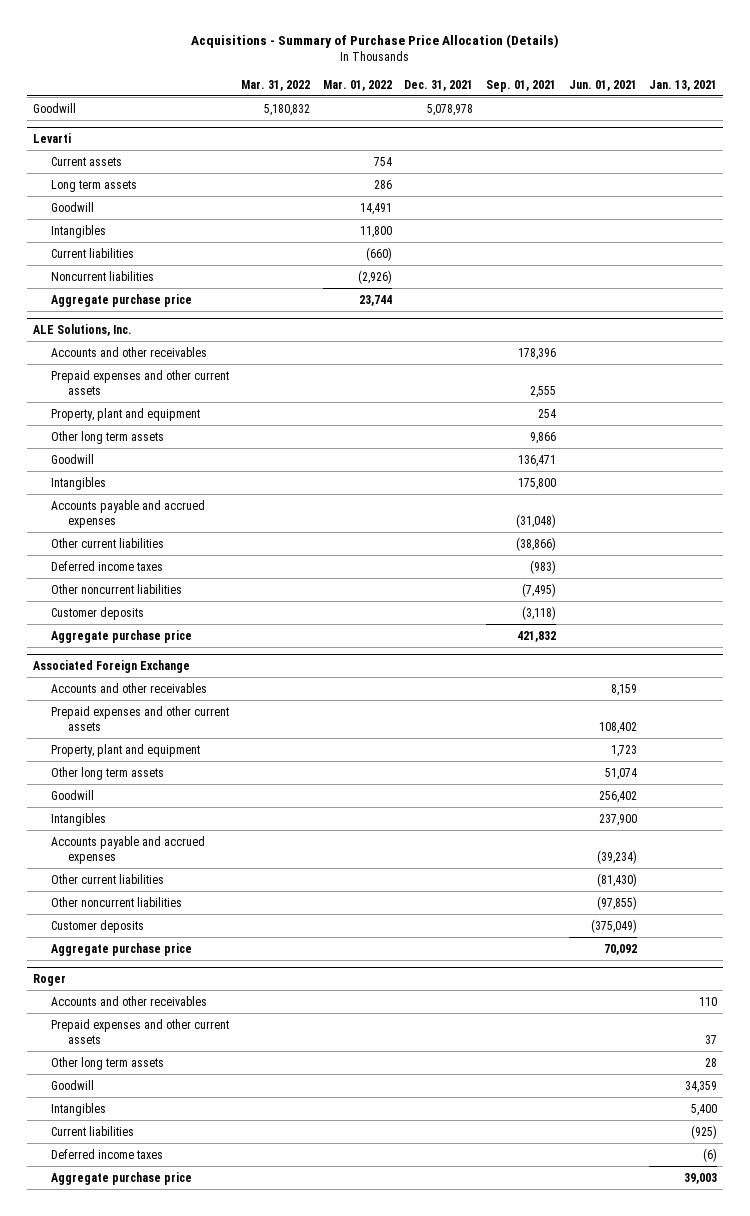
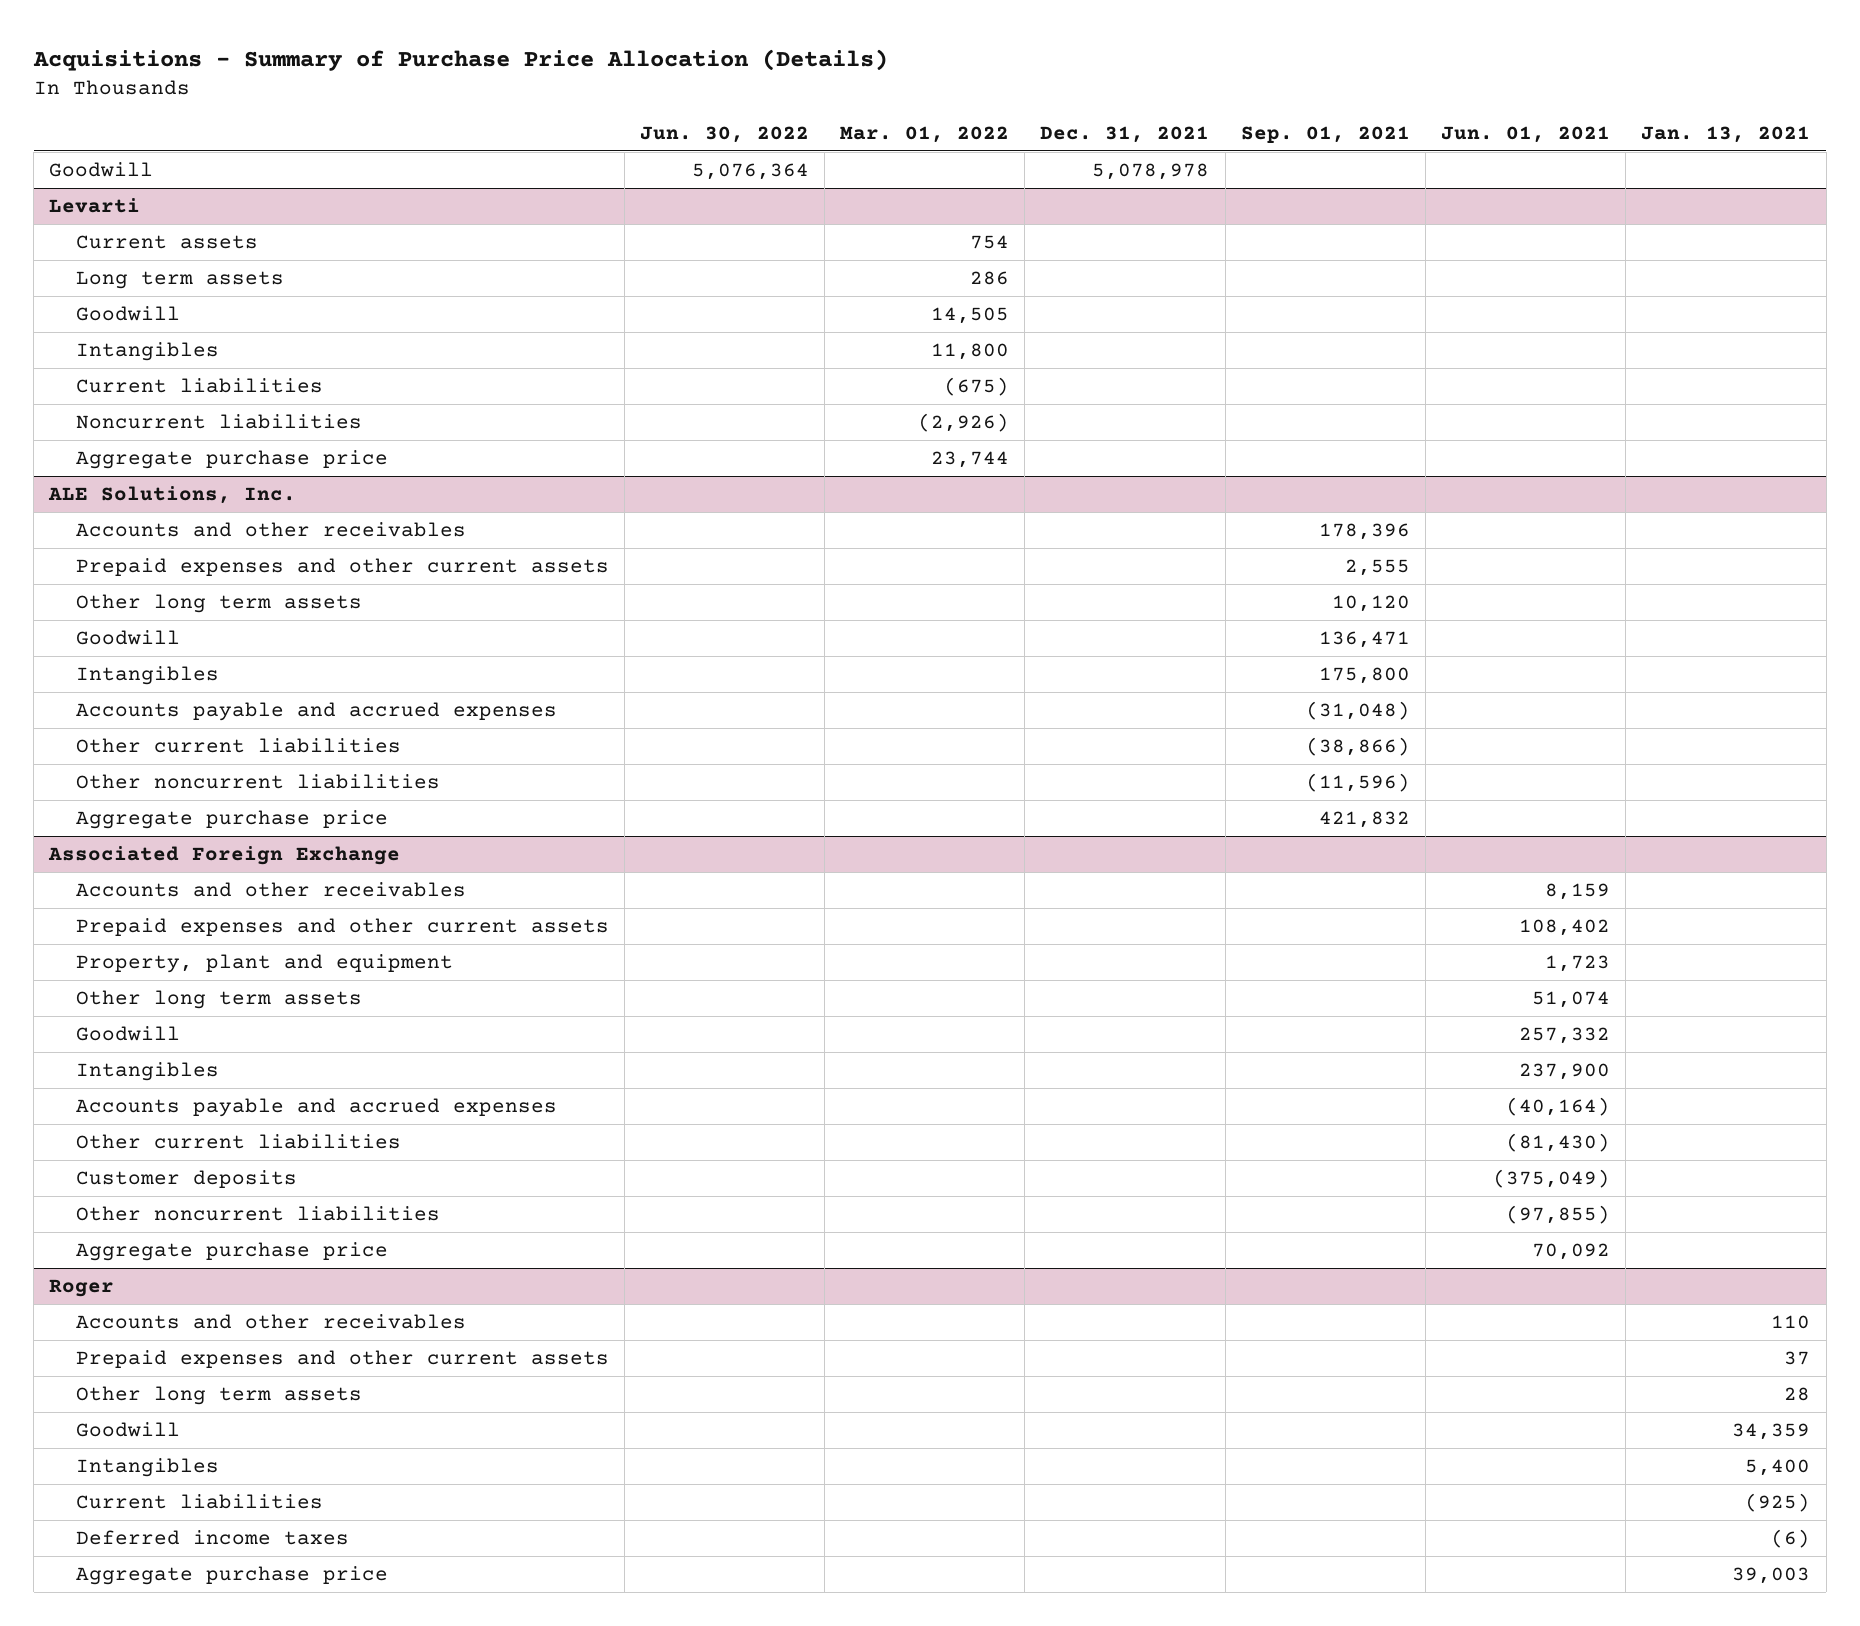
[241,79,311,91] Mar. 31, 2022 -> none
none -> [639,125,809,143] Jun. 30, 2022
[359,202,392,215] 14,491 -> [931,306,1010,324] 14,505
[365,246,392,261] (660) -> [944,376,1010,396] (675)
[50,407,200,421] Property, plant and equipment -> none
[529,431,556,444] 9,866 -> [1331,594,1410,612] 10,120
[50,560,163,571] Deferred income taxes -> none
[50,606,144,620] Customer deposits -> none
[521,582,556,597] (7,495) -> [1305,772,1410,792] (11,596)
[598,790,637,803] 256,402 -> [1519,1026,1611,1044] 257,332
[596,849,637,864] (39,234) -> [1506,1096,1611,1116] (40,164)
[50,896,182,907] Other noncurrent liabilities -> [75,1205,440,1221] Other noncurrent liabilities

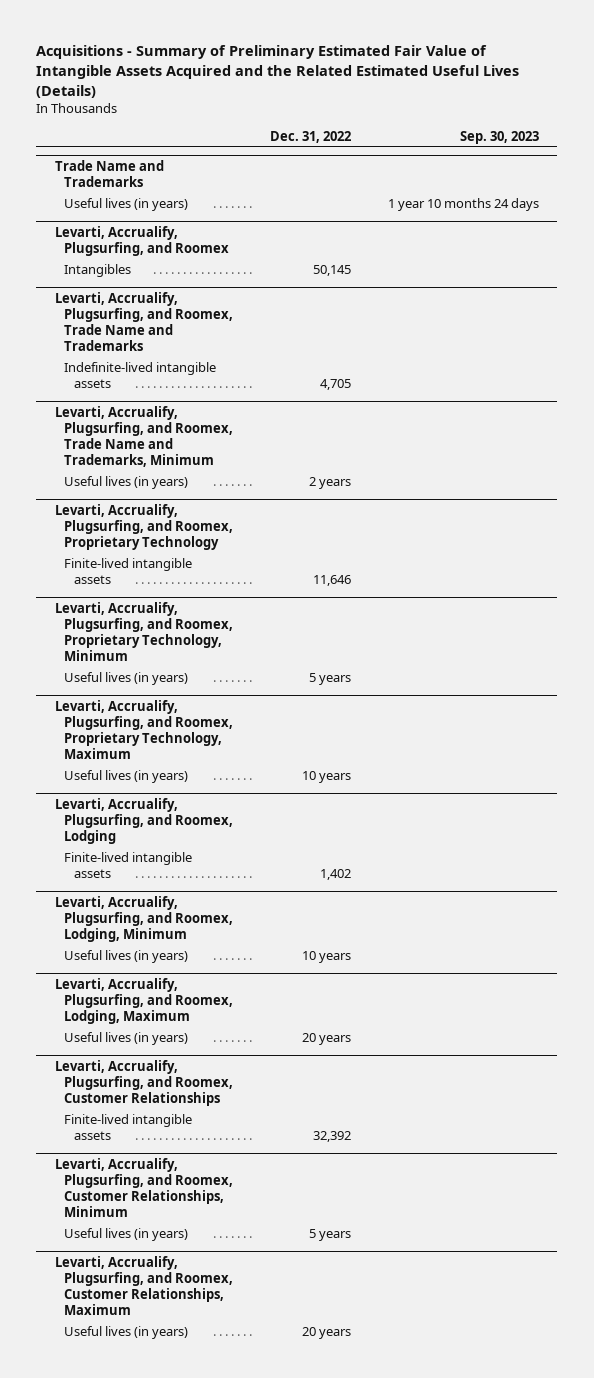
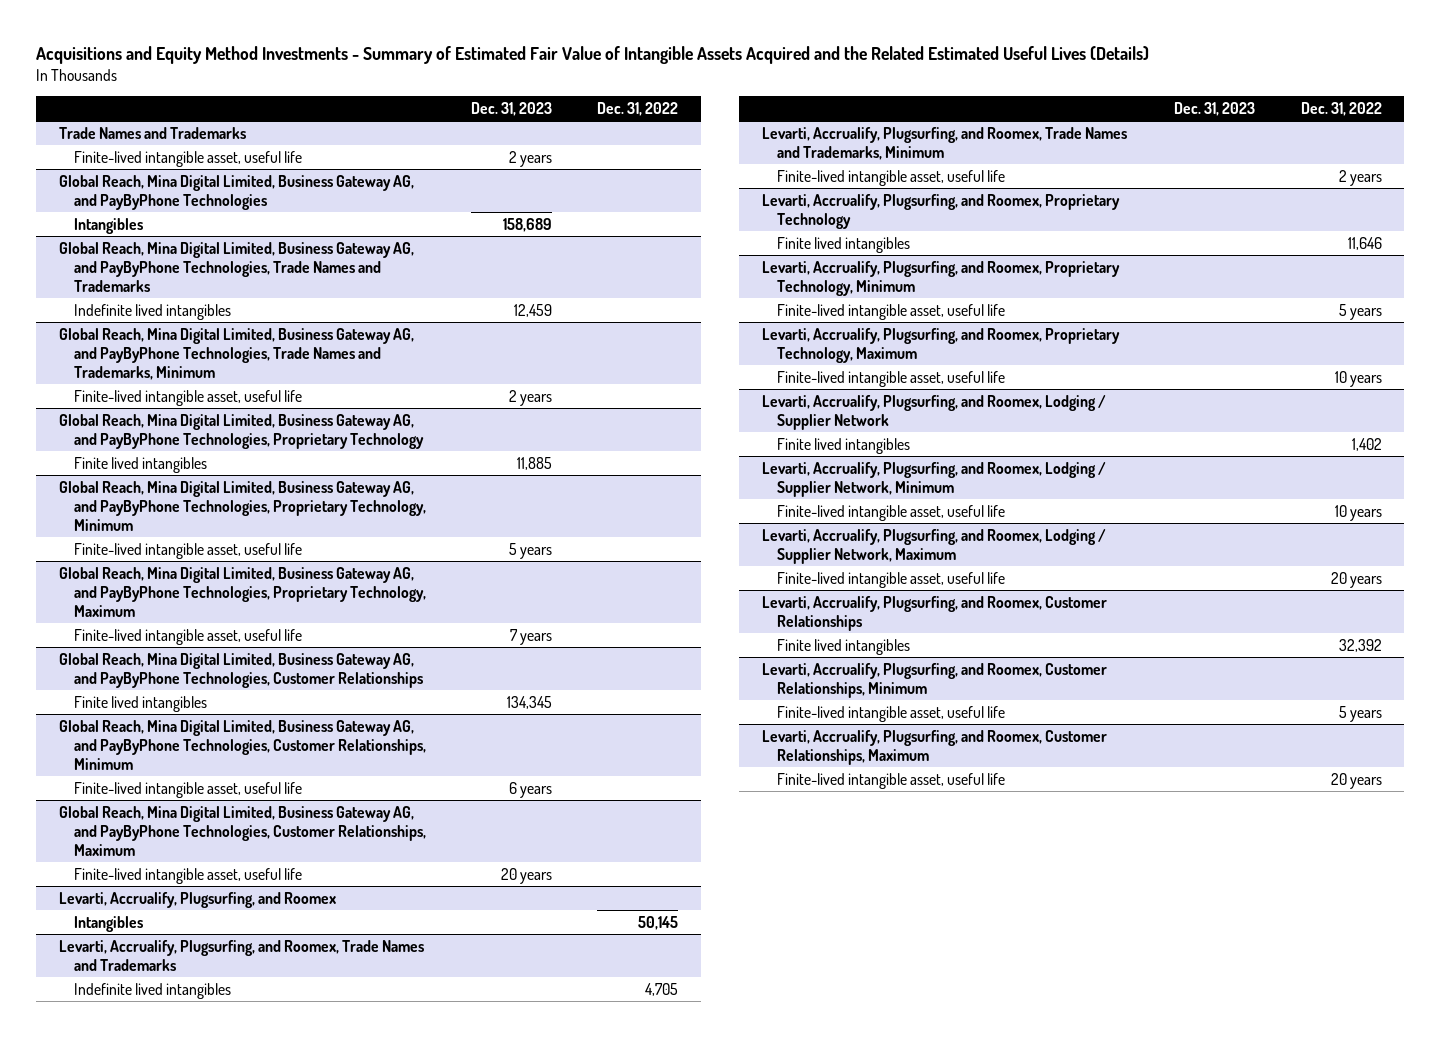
[36,45,520,98] Acquisitions - Summary of Preliminary Estimated Fair Value of Intangible Assets Acquired and the Related Estimated Useful Lives (Details) -> [36,46,1150,65] Acquisitions and Equity Method Investments - Summary of Estimated Fair Value of Intangible Assets Acquired and the Related Estimated Useful Lives (Details)
[459,130,539,144] Sep. 30, 2023 -> none
none -> [471,101,553,116] Dec. 31, 2023
[54,160,164,188] Trade Name and Trademarks -> [58,126,246,139] Trade Names and Trademarks
[64,198,189,212] Useful lives (in years) -> [74,150,303,167] Finite-lived intangible asset, useful life
none -> [58,174,414,210] Global Reach, Mina Digital Limited, Business Gateway AG, and PayByPhone Technologies
none -> [74,217,144,234] Intangibles
none -> [58,241,414,293] Global Reach, Mina Digital Limited, Business Gateway AG, and PayByPhone Technologies, Trade Names and Trademarks
none -> [74,303,232,320] Indefinite lived intangibles
none -> [58,327,414,381] Global Reach, Mina Digital Limited, Business Gateway AG, and PayByPhone Technologies, Trade Names and Trademarks, Minimum
none -> [74,389,303,406] Finite-lived intangible asset, useful life
none -> [58,413,425,449] Global Reach, Mina Digital Limited, Business Gateway AG, and PayByPhone Technologies, Proprietary Technology
none -> [74,456,208,473] Finite lived intangibles
none -> [58,480,427,532] Global Reach, Mina Digital Limited, Business Gateway AG, and PayByPhone Technologies, Proprietary Technology, Minimum
none -> [74,542,303,559] Finite-lived intangible asset, useful life
none -> [58,566,427,618] Global Reach, Mina Digital Limited, Business Gateway AG, and PayByPhone Technologies, Proprietary Technology, Maximum
none -> [74,628,303,645] Finite-lived intangible asset, useful life
none -> [58,652,424,688] Global Reach, Mina Digital Limited, Business Gateway AG, and PayByPhone Technologies, Customer Relationships
none -> [74,695,208,712] Finite lived intangibles
none -> [58,719,427,771] Global Reach, Mina Digital Limited, Business Gateway AG, and PayByPhone Technologies, Customer Relationships, Minimum
none -> [74,781,303,798] Finite-lived intangible asset, useful life
none -> [58,805,427,857] Global Reach, Mina Digital Limited, Business Gateway AG, and PayByPhone Technologies, Customer Relationships, Maximum
none -> [74,867,303,884] Finite-lived intangible asset, useful life
[54,292,234,352] Levarti, Accrualify, Plugsurfing, and Roomex, Trade Name and Trademarks -> [58,939,424,971] Levarti, Accrualify, Plugsurfing, and Roomex, Trade Names and Trademarks
[64,362,217,389] Indefinite-lived intangible assets -> [74,982,232,999] Indefinite lived intangibles
[54,406,234,468] Levarti, Accrualify, Plugsurfing, and Roomex, Trade Name and Trademarks, Minimum -> [762,126,1128,160] Levarti, Accrualify, Plugsurfing, and Roomex, Trade Names and Trademarks, Minimum
[64,476,189,490] Useful lives (in years) -> [777,169,1006,186] Finite-lived intangible asset, useful life
[64,558,193,585] Finite-lived intangible assets -> [777,236,911,253] Finite lived intangibles
[64,672,189,686] Useful lives (in years) -> [777,303,1006,320] Finite-lived intangible asset, useful life
[64,770,189,784] Useful lives (in years) -> [777,370,1006,387] Finite-lived intangible asset, useful life
[54,798,234,845] Levarti, Accrualify, Plugsurfing, and Roomex, Lodging -> [762,394,1107,430] Levarti, Accrualify, Plugsurfing, and Roomex, Lodging / Supplier Network
[64,852,193,879] Finite-lived intangible assets -> [777,437,911,454] Finite lived intangibles
[54,896,234,943] Levarti, Accrualify, Plugsurfing, and Roomex, Lodging, Minimum -> [762,461,1107,497] Levarti, Accrualify, Plugsurfing, and Roomex, Lodging / Supplier Network, Minimum
[64,950,189,964] Useful lives (in years) -> [777,504,1006,521] Finite-lived intangible asset, useful life
[54,978,234,1025] Levarti, Accrualify, Plugsurfing, and Roomex, Lodging, Maximum -> [762,528,1107,564] Levarti, Accrualify, Plugsurfing, and Roomex, Lodging / Supplier Network, Maximum
[64,1032,189,1046] Useful lives (in years) -> [777,571,1006,588] Finite-lived intangible asset, useful life
[64,1114,193,1141] Finite-lived intangible assets -> [777,638,911,655] Finite lived intangibles
[64,1228,189,1242] Useful lives (in years) -> [777,705,1006,722] Finite-lived intangible asset, useful life
[64,1326,189,1340] Useful lives (in years) -> [777,772,1006,789] Finite-lived intangible asset, useful life

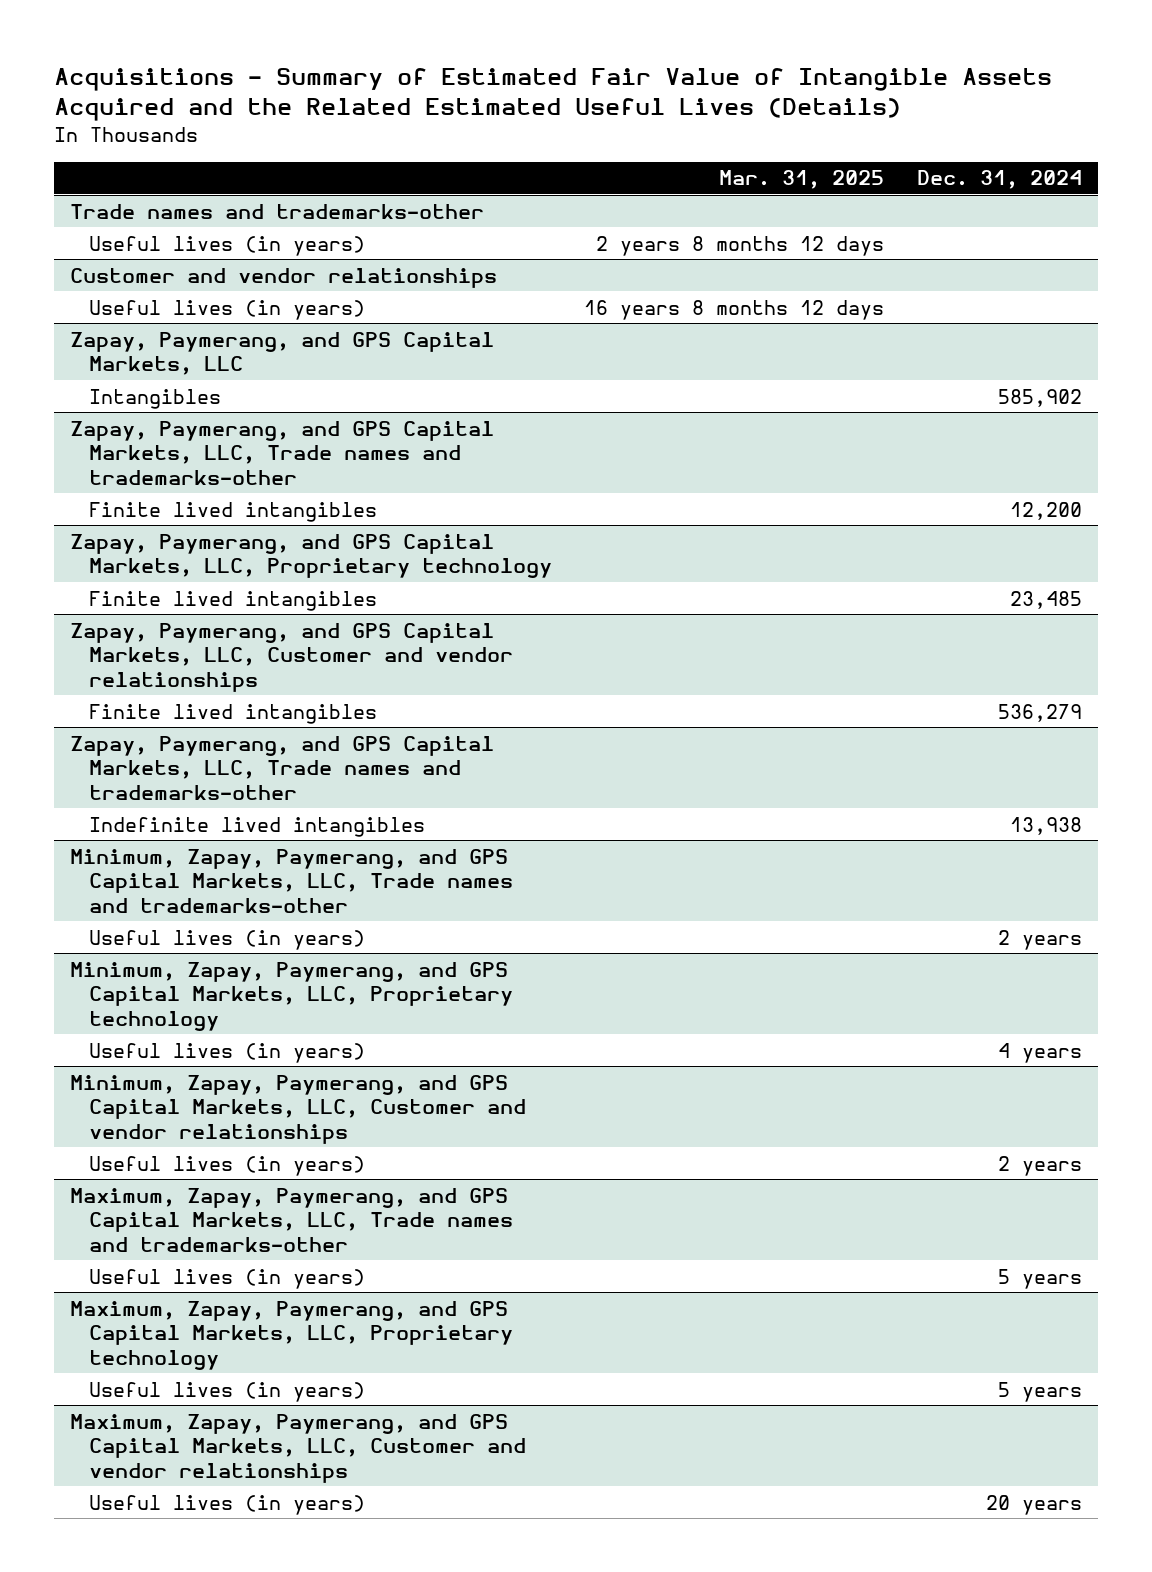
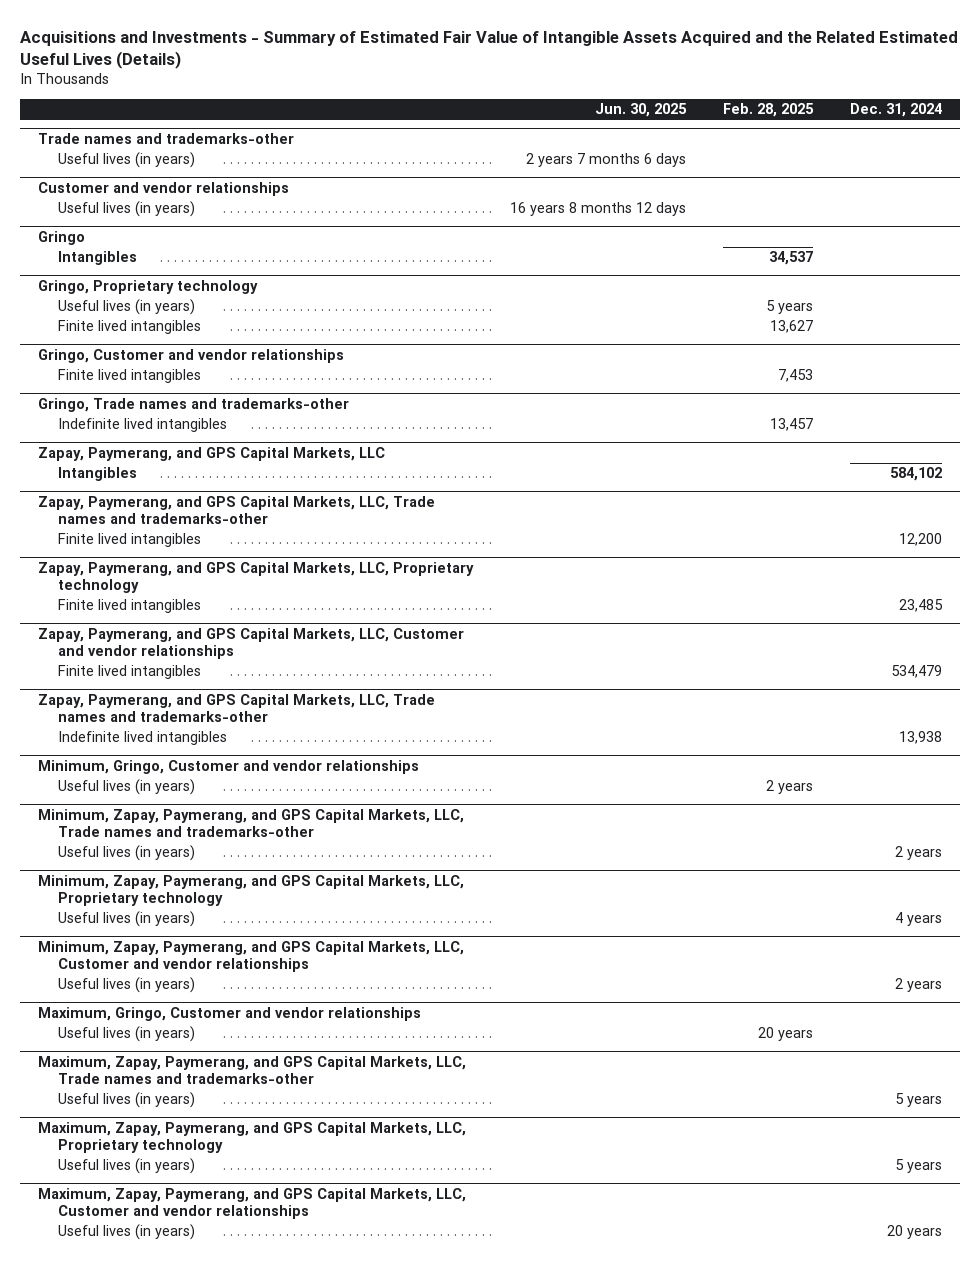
[54,67,1053,122] Acquisitions - Summary of Estimated Fair Value of Intangible Assets Acquired and the Related Estimated Useful Lives (Details) -> [20,30,959,69] Acquisitions and Investments - Summary of Estimated Fair Value of Intangible Assets Acquired and the Related Estimated Useful Lives (Details)
[719,170,885,190] Mar. 31, 2025 -> none
none -> [595,103,688,118] Jun. 30, 2025
none -> [722,103,814,118] Feb. 28, 2025
none -> [38,230,86,245] Gringo
none -> [58,251,138,266] Intangibles
none -> [38,279,259,294] Gringo, Proprietary technology
none -> [58,299,196,316] Useful lives (in years)
none -> [58,320,202,335] Finite lived intangibles
none -> [38,348,345,363] Gringo, Customer and vendor relationships
none -> [58,369,202,384] Finite lived intangibles
none -> [38,397,350,412] Gringo, Trade names and trademarks-other
none -> [58,418,228,433] Indefinite lived intangibles
[997,388,1082,407] 585,902 -> [889,467,942,482] 584,102
[997,703,1082,722] 536,279 -> [890,665,942,679] 534,479
none -> [38,759,420,774] Minimum, Gringo, Customer and vendor relationships
none -> [58,779,196,796] Useful lives (in years)
none -> [38,1006,422,1021] Maximum, Gringo, Customer and vendor relationships
none -> [58,1026,196,1043] Useful lives (in years)

